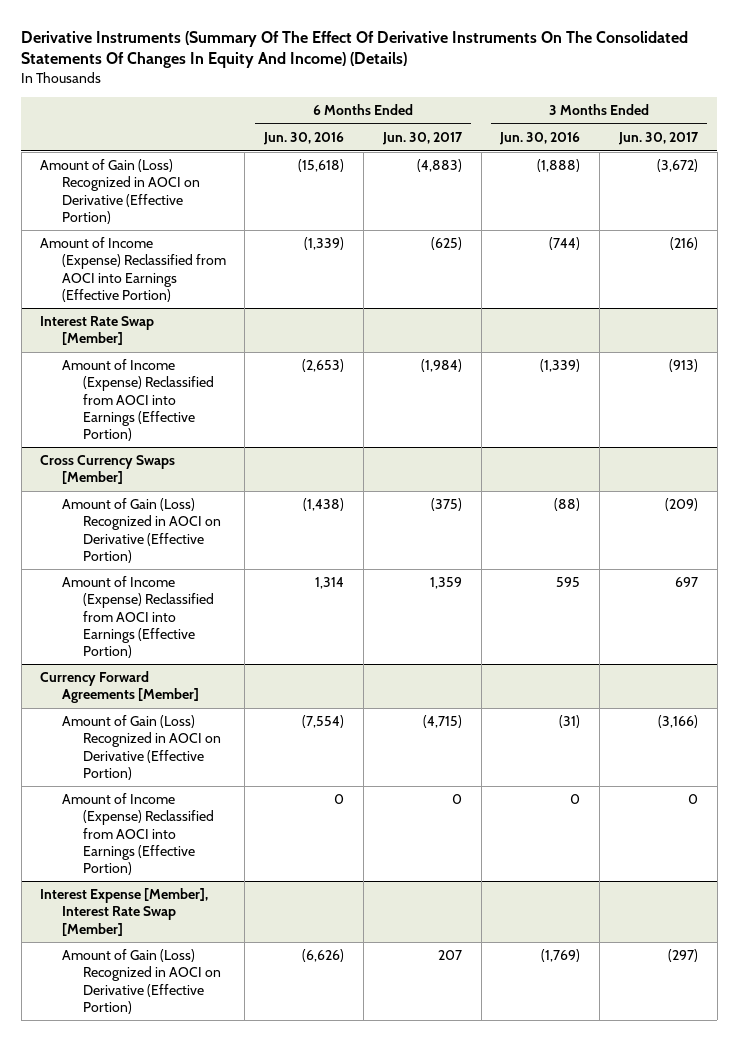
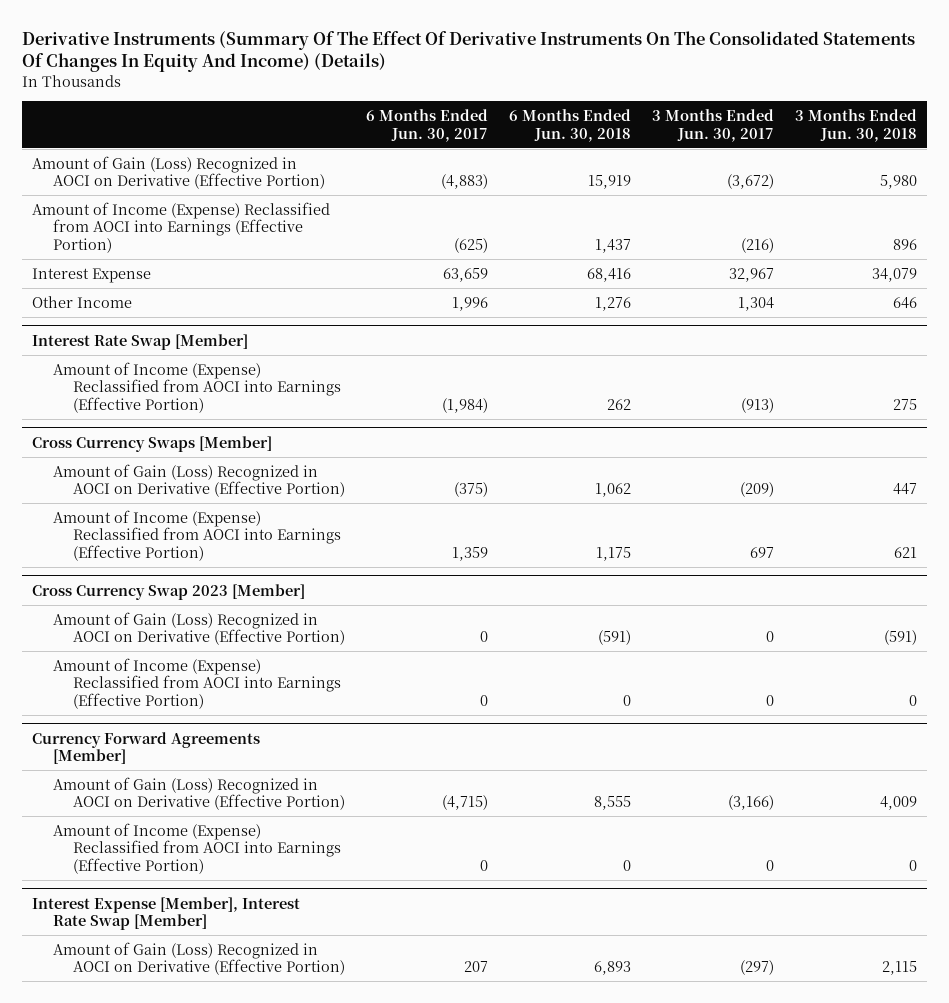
[263,132,345,146] Jun. 30, 2016 -> none
[499,132,581,146] Jun. 30, 2016 -> none
none -> [509,109,632,142] 6 Months Ended Jun. 30, 2018
none -> [794,109,917,142] 3 Months Ended Jun. 30, 2018
none -> [32,267,152,283] Interest Expense
none -> [32,295,133,308] Other Income
none -> [32,583,306,600] Cross Currency Swap 2023 [Member]
none -> [52,611,346,646] Amount of Gain (Loss) Recognized in AOCI on Derivative (Effective Portion)
none -> [52,657,342,709] Amount of Income (Expense) Reclassified from AOCI into Earnings (Effective Portion)

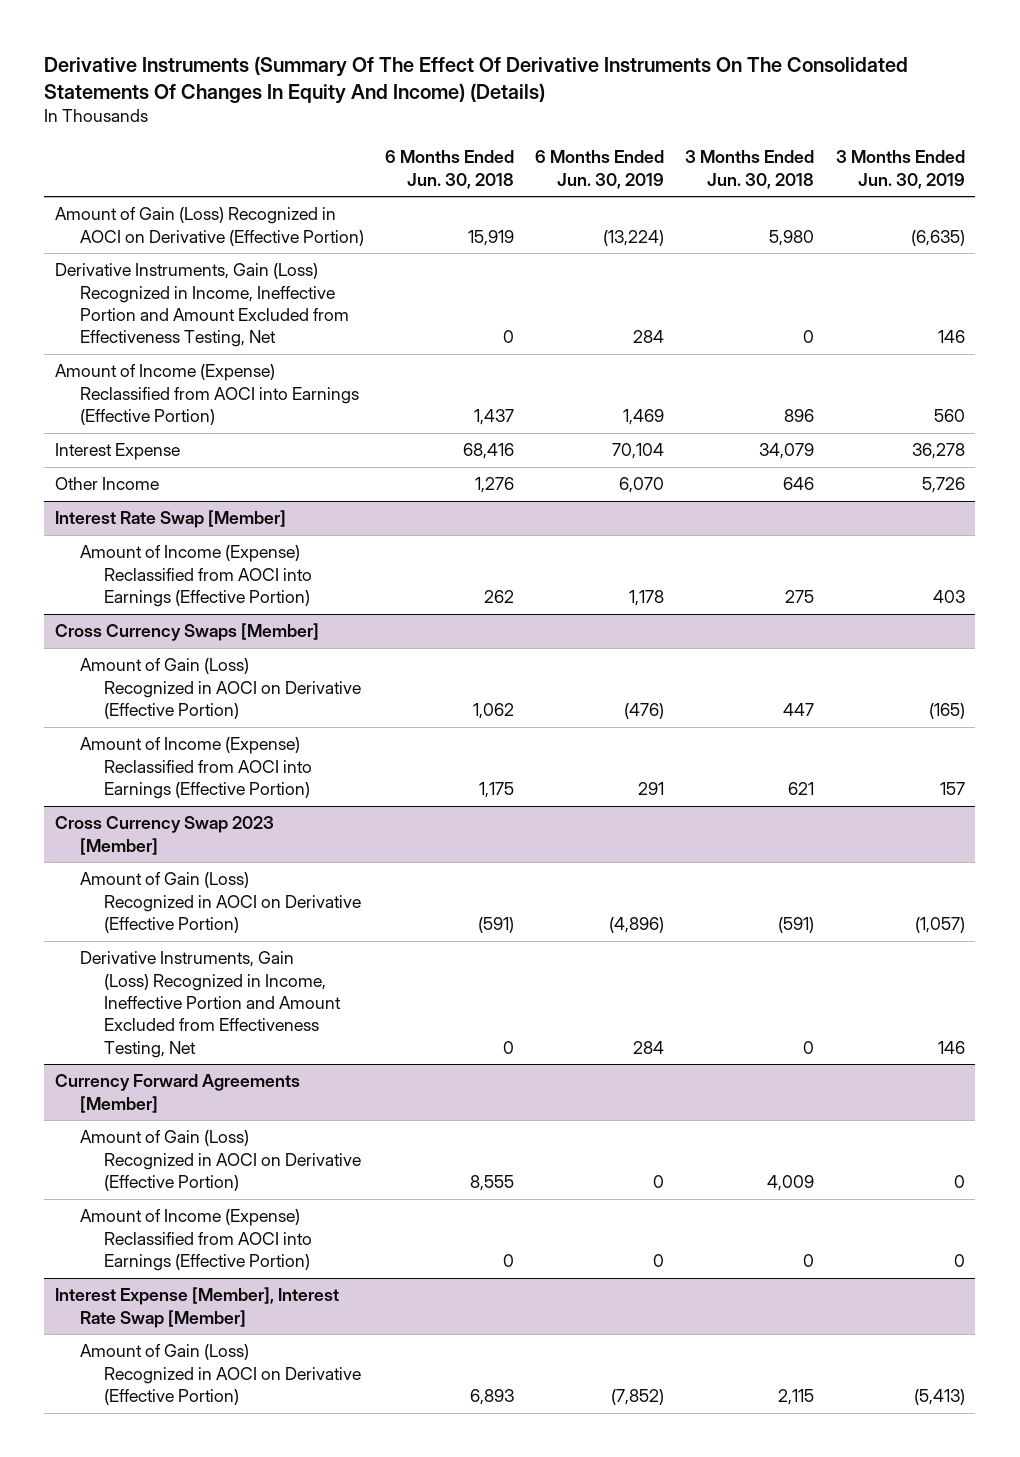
[366,109,489,142] 6 Months Ended Jun. 30, 2017 -> none
[651,109,774,142] 3 Months Ended Jun. 30, 2017 -> none
none -> [535,150,665,189] 6 Months Ended Jun. 30, 2019
none -> [835,150,965,189] 3 Months Ended Jun. 30, 2019
none -> [55,263,349,348] Derivative Instruments, Gain (Loss) Recognized in Income, Ineffective Portion and Amount Excluded from Effectiveness Testing, Net
[52,657,342,709] Amount of Income (Expense) Reclassified from AOCI into Earnings (Effective Portion) -> none
none -> [79,951,342,1058] Derivative Instruments, Gain (Loss) Recognized in Income, Ineffective Portion and Amount Excluded from Effectiveness Testing, Net

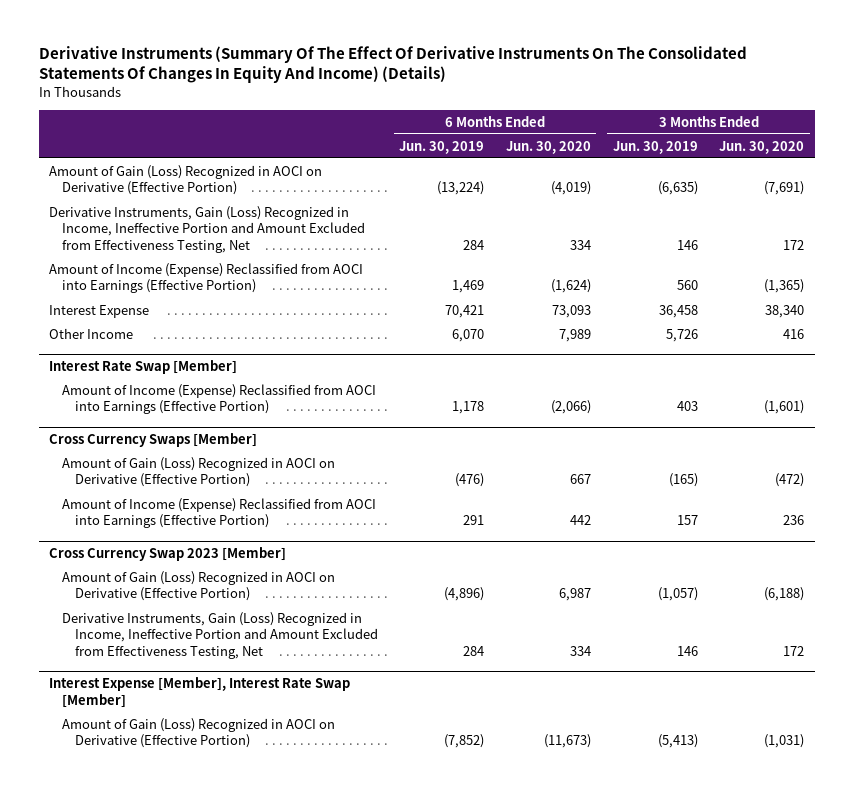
[384,150,514,189] 6 Months Ended Jun. 30, 2018 -> none
[685,150,815,189] 3 Months Ended Jun. 30, 2018 -> none
none -> [505,140,591,154] Jun. 30, 2020
none -> [719,140,805,154] Jun. 30, 2020
[612,443,665,460] 70,104 -> [445,304,485,318] 70,421
[911,443,965,460] 36,278 -> [658,304,698,318] 36,458
[55,1074,301,1113] Currency Forward Agreements [Member] -> none
[79,1130,362,1192] Amount of Gain (Loss) Recognized in AOCI on Derivative (Effective Portion) -> none
[79,1209,313,1272] Amount of Income (Expense) Reclassified from AOCI into Earnings (Effective Portion) -> none

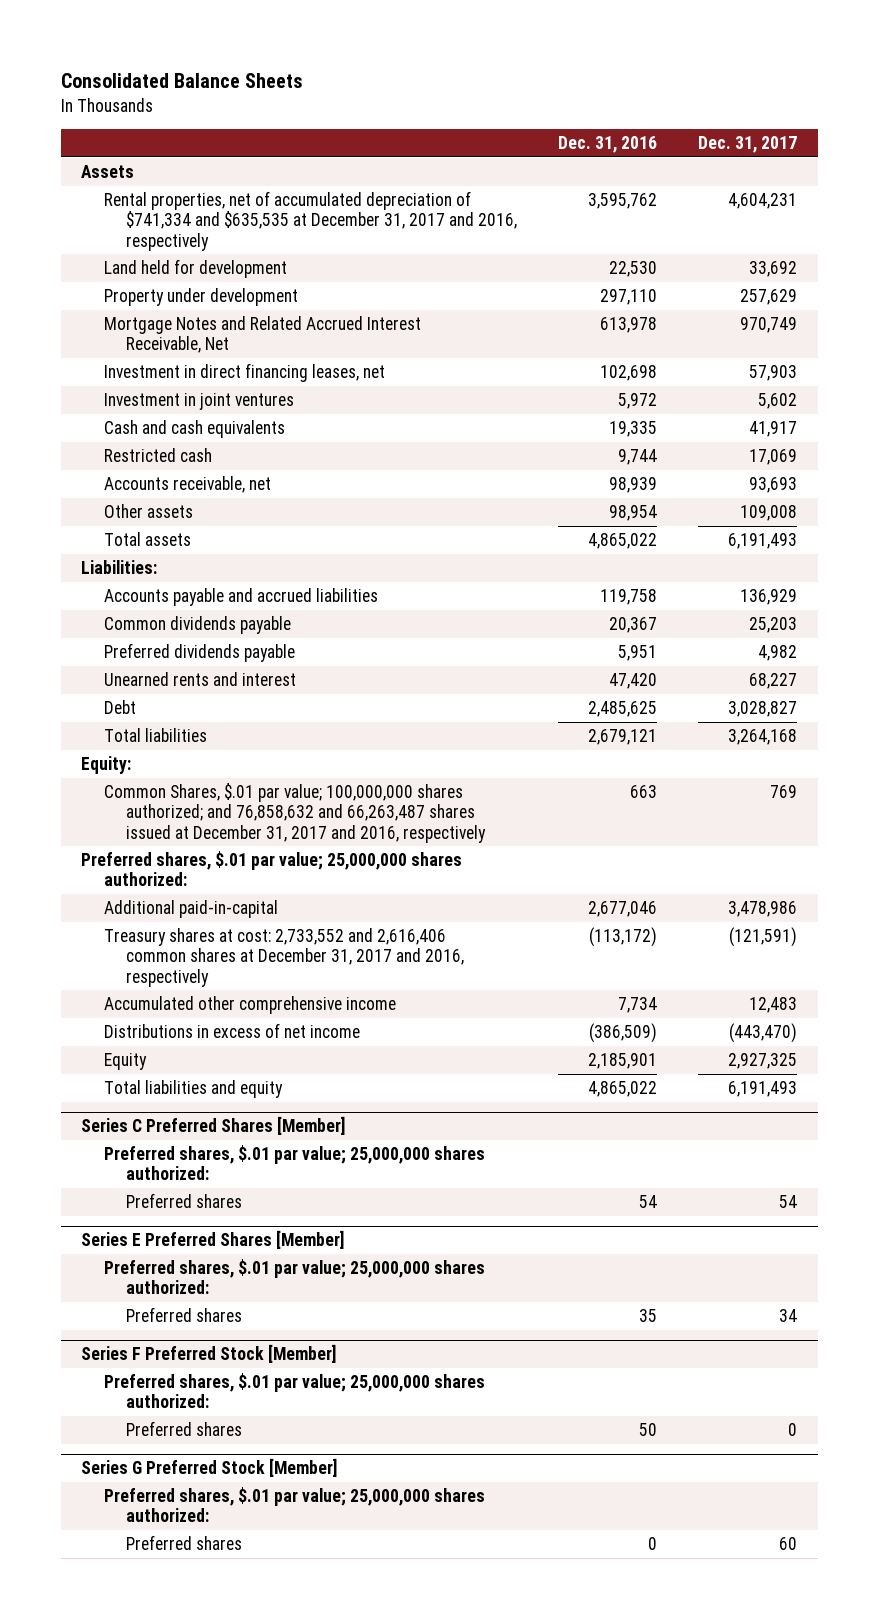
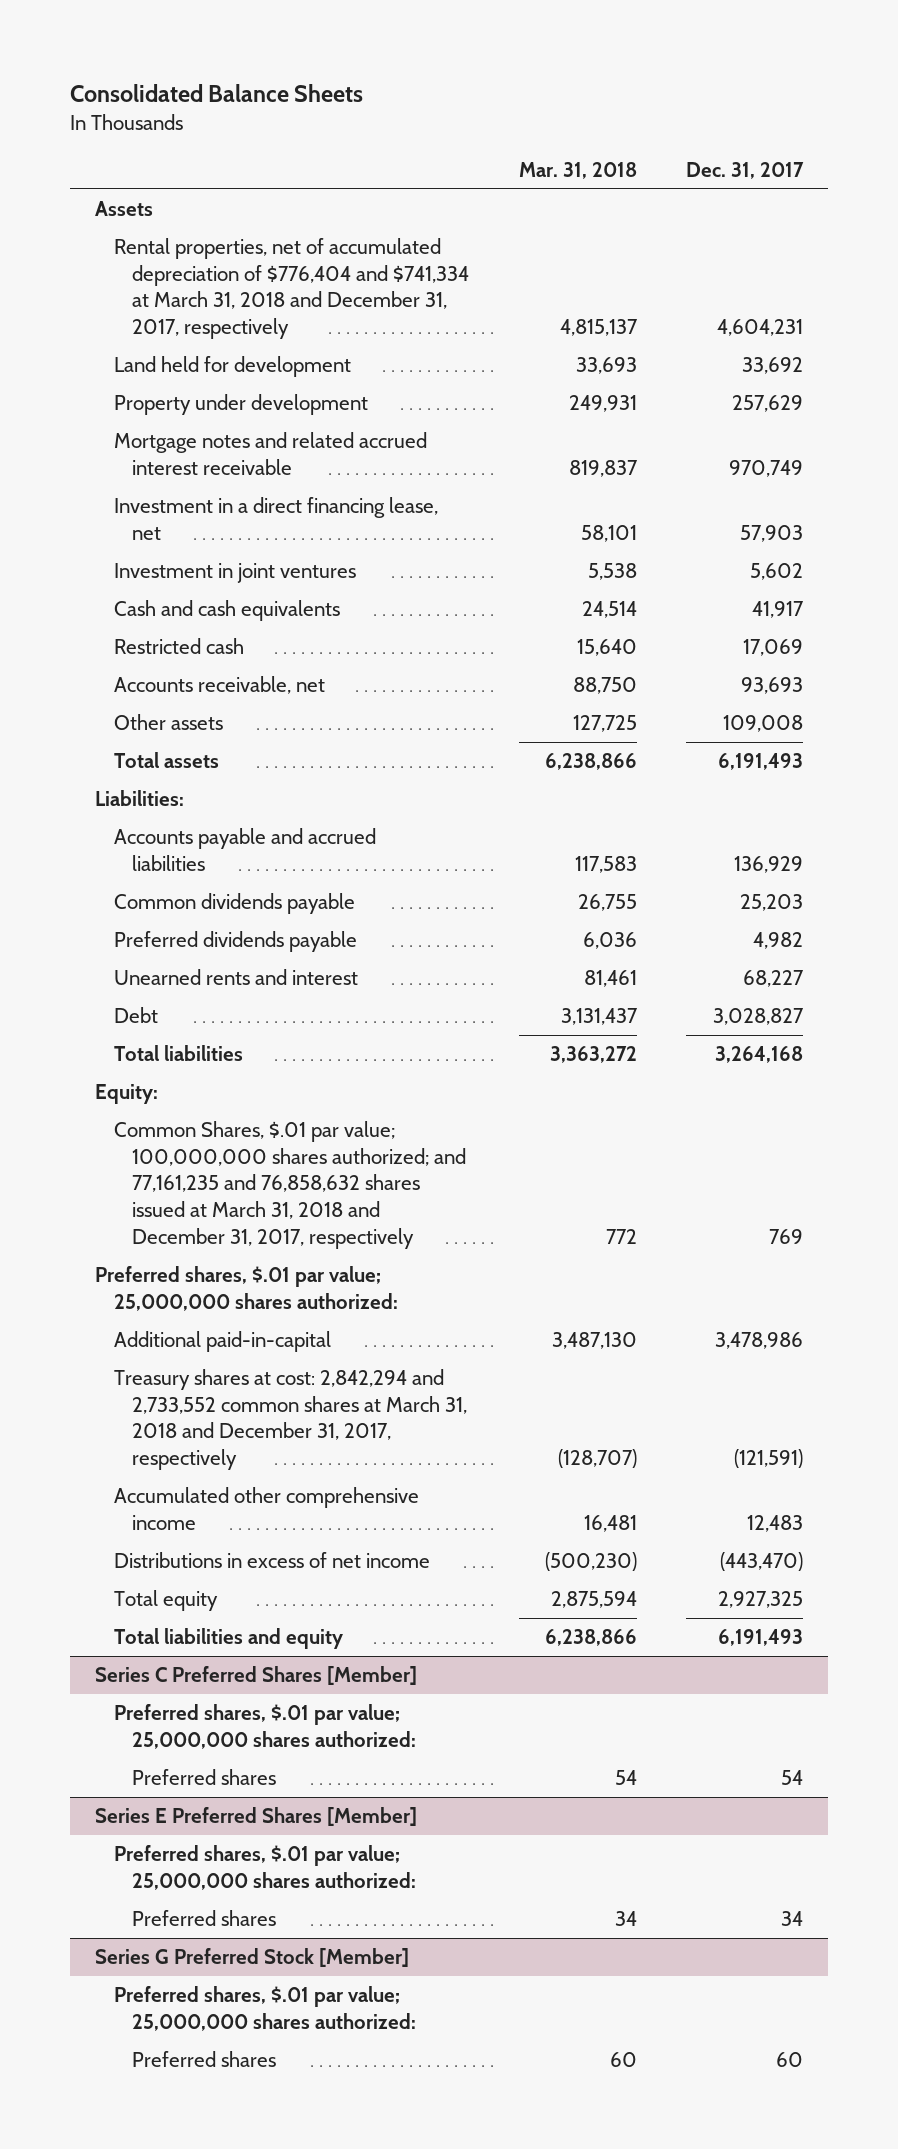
[558,136,658,154] Dec. 31, 2016 -> none
none -> [518,161,637,179] Mar. 31, 2018
[103,191,518,251] Rental properties, net of accumulated depreciation of $741,334 and $635,535 at December 31, 2017 and 2016, respectively -> [113,238,470,340] Rental properties, net of accumulated depreciation of $776,404 and $741,334 at March 31, 2018 and December 31, 2017, respectively
[103,316,421,354] Mortgage Notes and Related Accrued Interest Receivable, Net -> [113,432,427,475] Mortgage notes and related accrued interest receivable
[103,363,385,383] Investment in direct financing leases, net -> [113,497,438,540] Investment in a direct financing lease, net
[103,783,487,843] Common Shares, $.01 par value; 100,000,000 shares authorized; and 76,858,632 and 66,263,487 shares issued at December 31, 2017 and 2016, respectively -> [113,1121,467,1249] Common Shares, $.01 par value; 100,000,000 shares authorized; and 77,161,235 and 76,858,632 shares issued at March 31, 2018 and December 31, 2017, respectively
[103,928,465,987] Treasury shares at cost: 2,733,552 and 2,616,406 common shares at December 31, 2017 and 2016, respectively -> [113,1369,468,1471] Treasury shares at cost: 2,842,294 and 2,733,552 common shares at March 31, 2018 and December 31, 2017, respectively
[103,1053,147,1071] Equity -> [113,1590,218,1612] Total equity
[81,1344,337,1364] Series F Preferred Stock [Member] -> none
[103,1373,485,1409] Preferred shares, $.01 par value; 25,000,000 shares authorized: -> none
[126,1421,243,1437] Preferred shares -> none

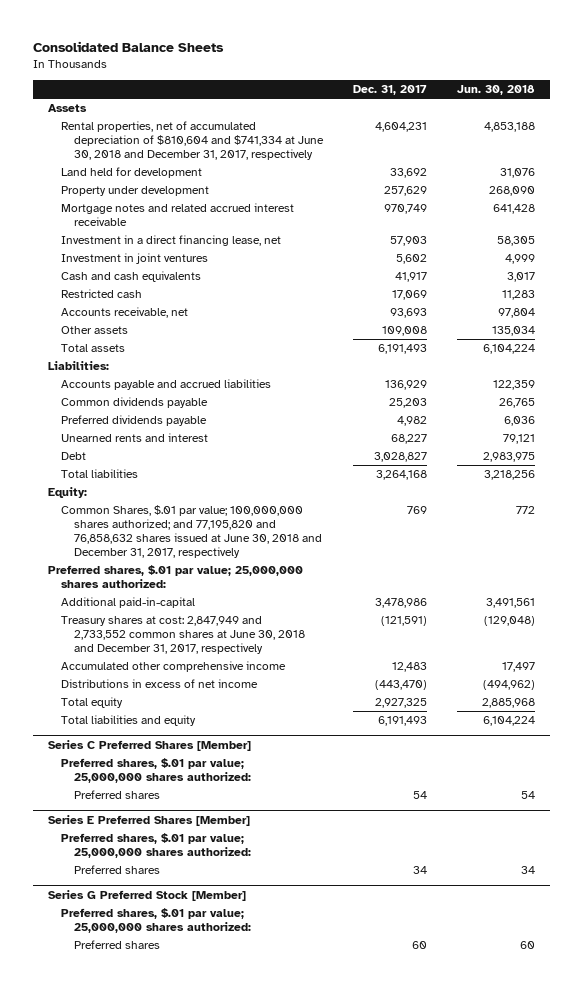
[518,161,637,179] Mar. 31, 2018 -> none
none -> [457,85,536,96] Jun. 30, 2018
[113,238,470,340] Rental properties, net of accumulated depreciation of $776,404 and $741,334 at March 31, 2018 and December 31, 2017, respectively -> [61,121,325,160] Rental properties, net of accumulated depreciation of $810,604 and $741,334 at June 30, 2018 and December 31, 2017, respectively
[113,1121,467,1249] Common Shares, $.01 par value; 100,000,000 shares authorized; and 77,161,235 and 76,858,632 shares issued at March 31, 2018 and December 31, 2017, respectively -> [61,505,323,558] Common Shares, $.01 par value; 100,000,000 shares authorized; and 77,195,820 and 76,858,632 shares issued at June 30, 2018 and December 31, 2017, respectively
[113,1369,468,1471] Treasury shares at cost: 2,842,294 and 2,733,552 common shares at March 31, 2018 and December 31, 2017, respectively -> [61,616,306,654] Treasury shares at cost: 2,847,949 and 2,733,552 common shares at June 30, 2018 and December 31, 2017, respectively

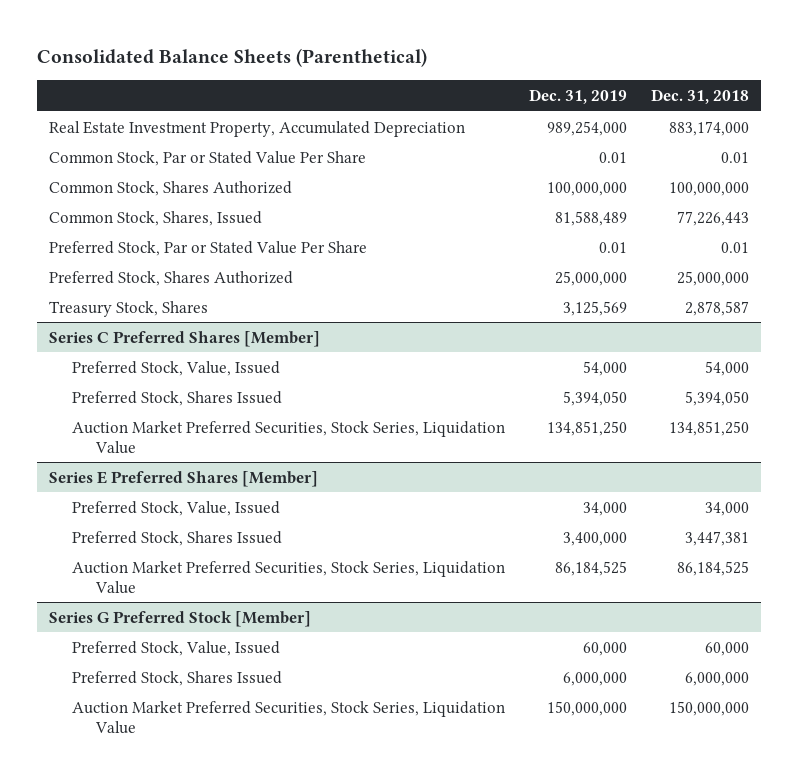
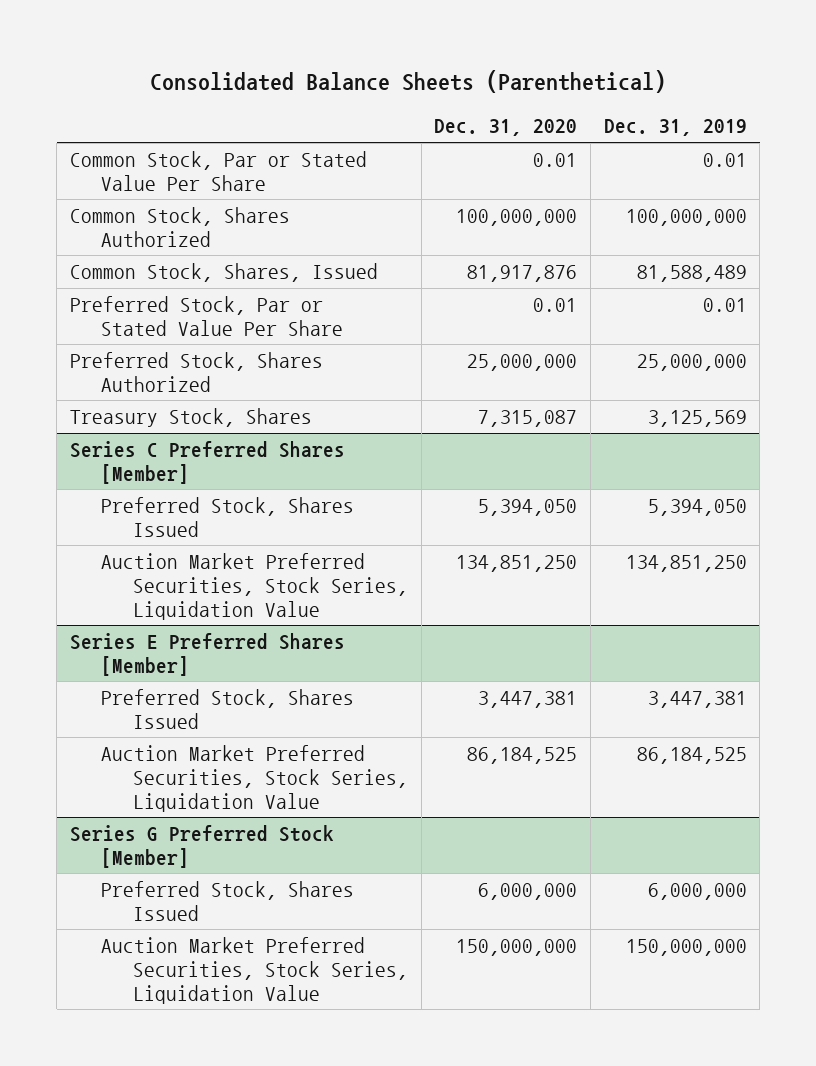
[650,88,749,104] Dec. 31, 2018 -> none
none -> [434,119,578,137] Dec. 31, 2020
[48,120,465,137] Real Estate Investment Property, Accumulated Depreciation -> none
[72,360,281,376] Preferred Stock, Value, Issued -> none
[72,500,281,516] Preferred Stock, Value, Issued -> none
[563,531,628,546] 3,400,000 -> [647,690,747,708] 3,447,381
[72,640,281,656] Preferred Stock, Value, Issued -> none

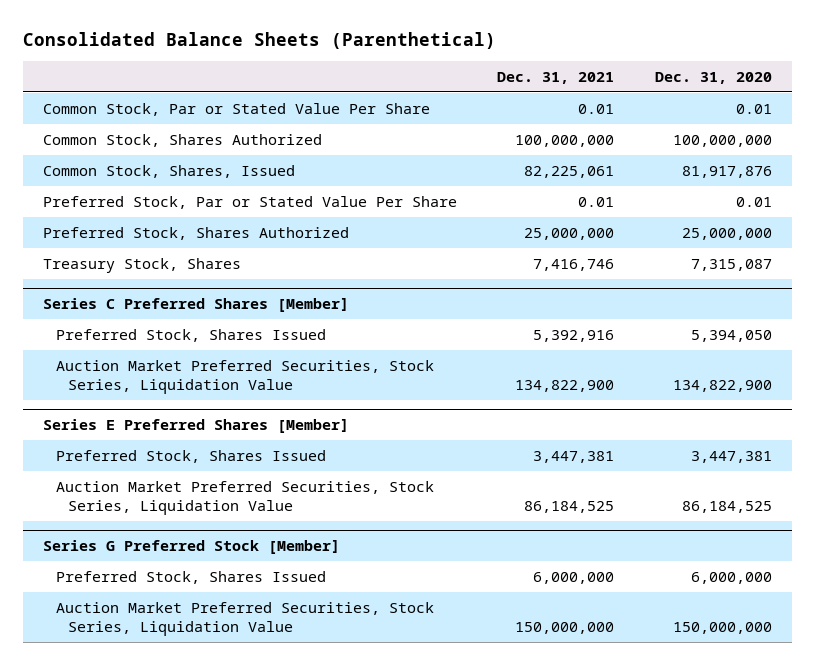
[603,119,747,137] Dec. 31, 2019 -> none
none -> [497,72,615,85] Dec. 31, 2021
[456,554,578,572] 134,851,250 -> [673,379,773,392] 134,822,900

